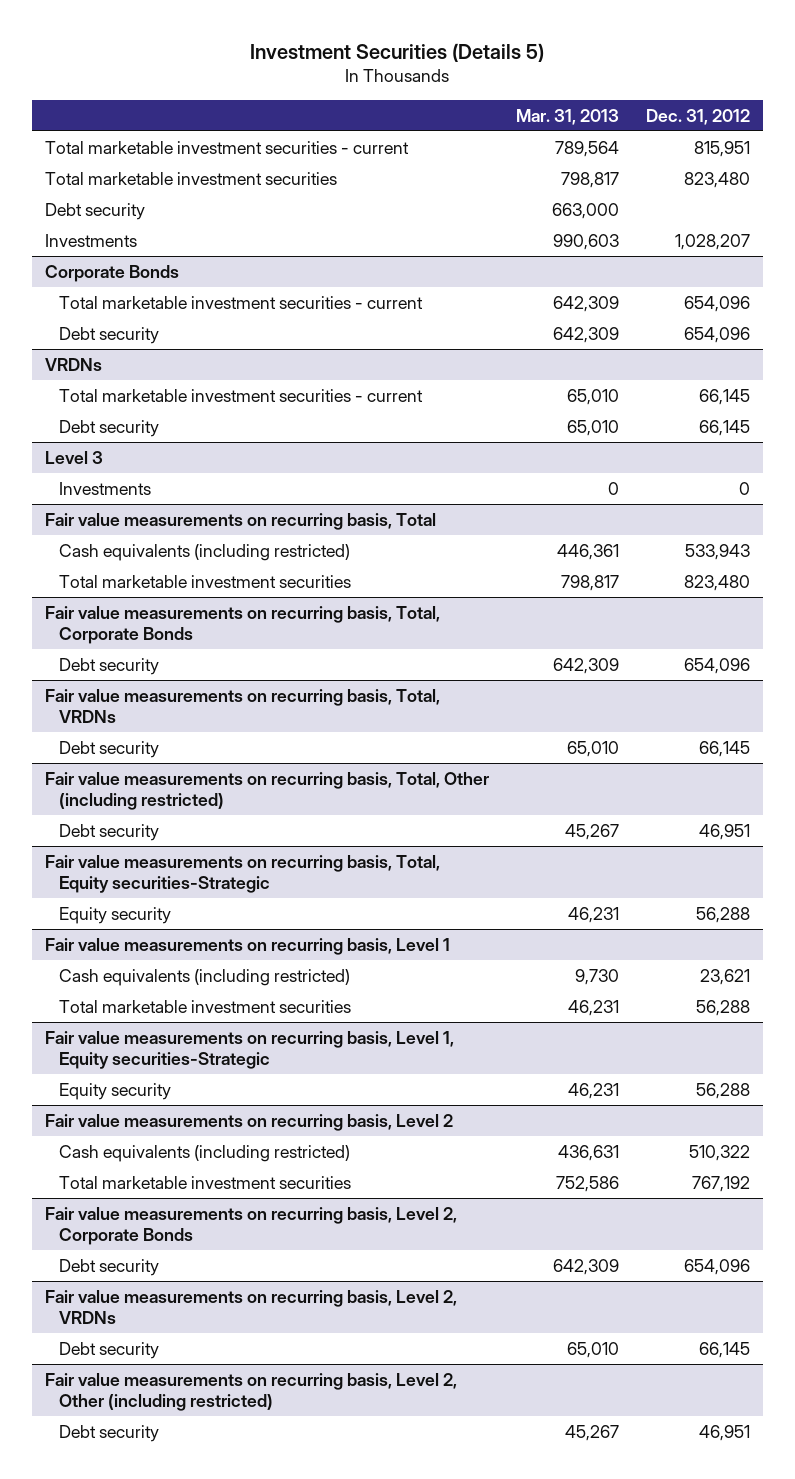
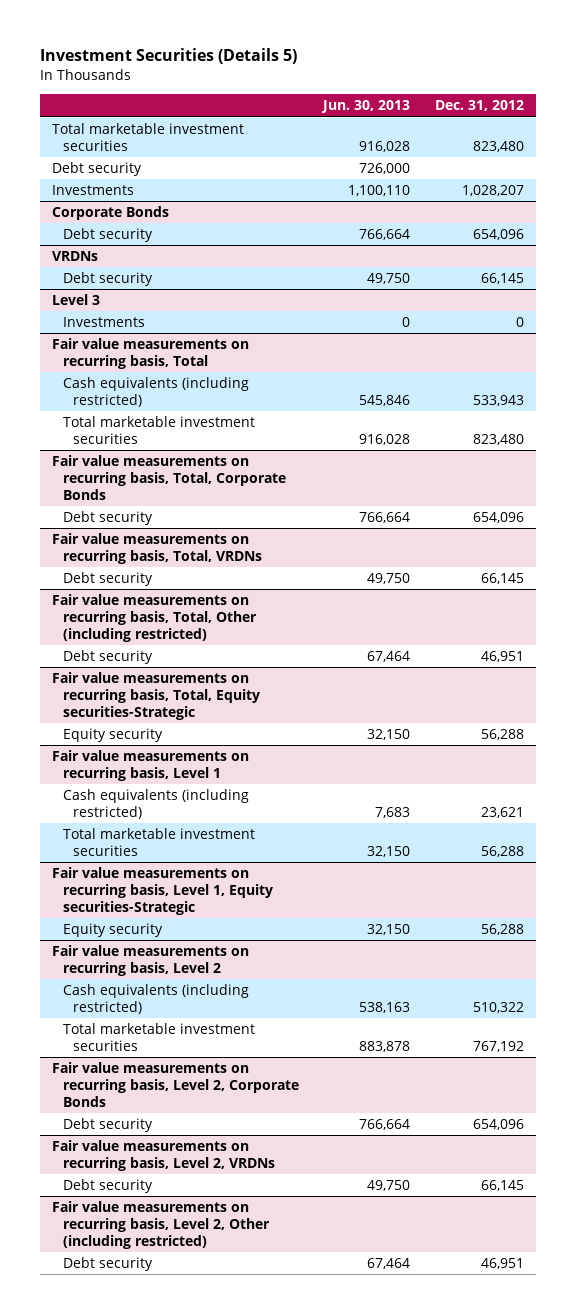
[515,108,619,125] Mar. 31, 2013 -> none
none -> [321,100,411,114] Jun. 30, 2013
[45,140,410,154] Total marketable investment securities - current -> none
[59,295,424,309] Total marketable investment securities - current -> none
[59,388,424,402] Total marketable investment securities - current -> none

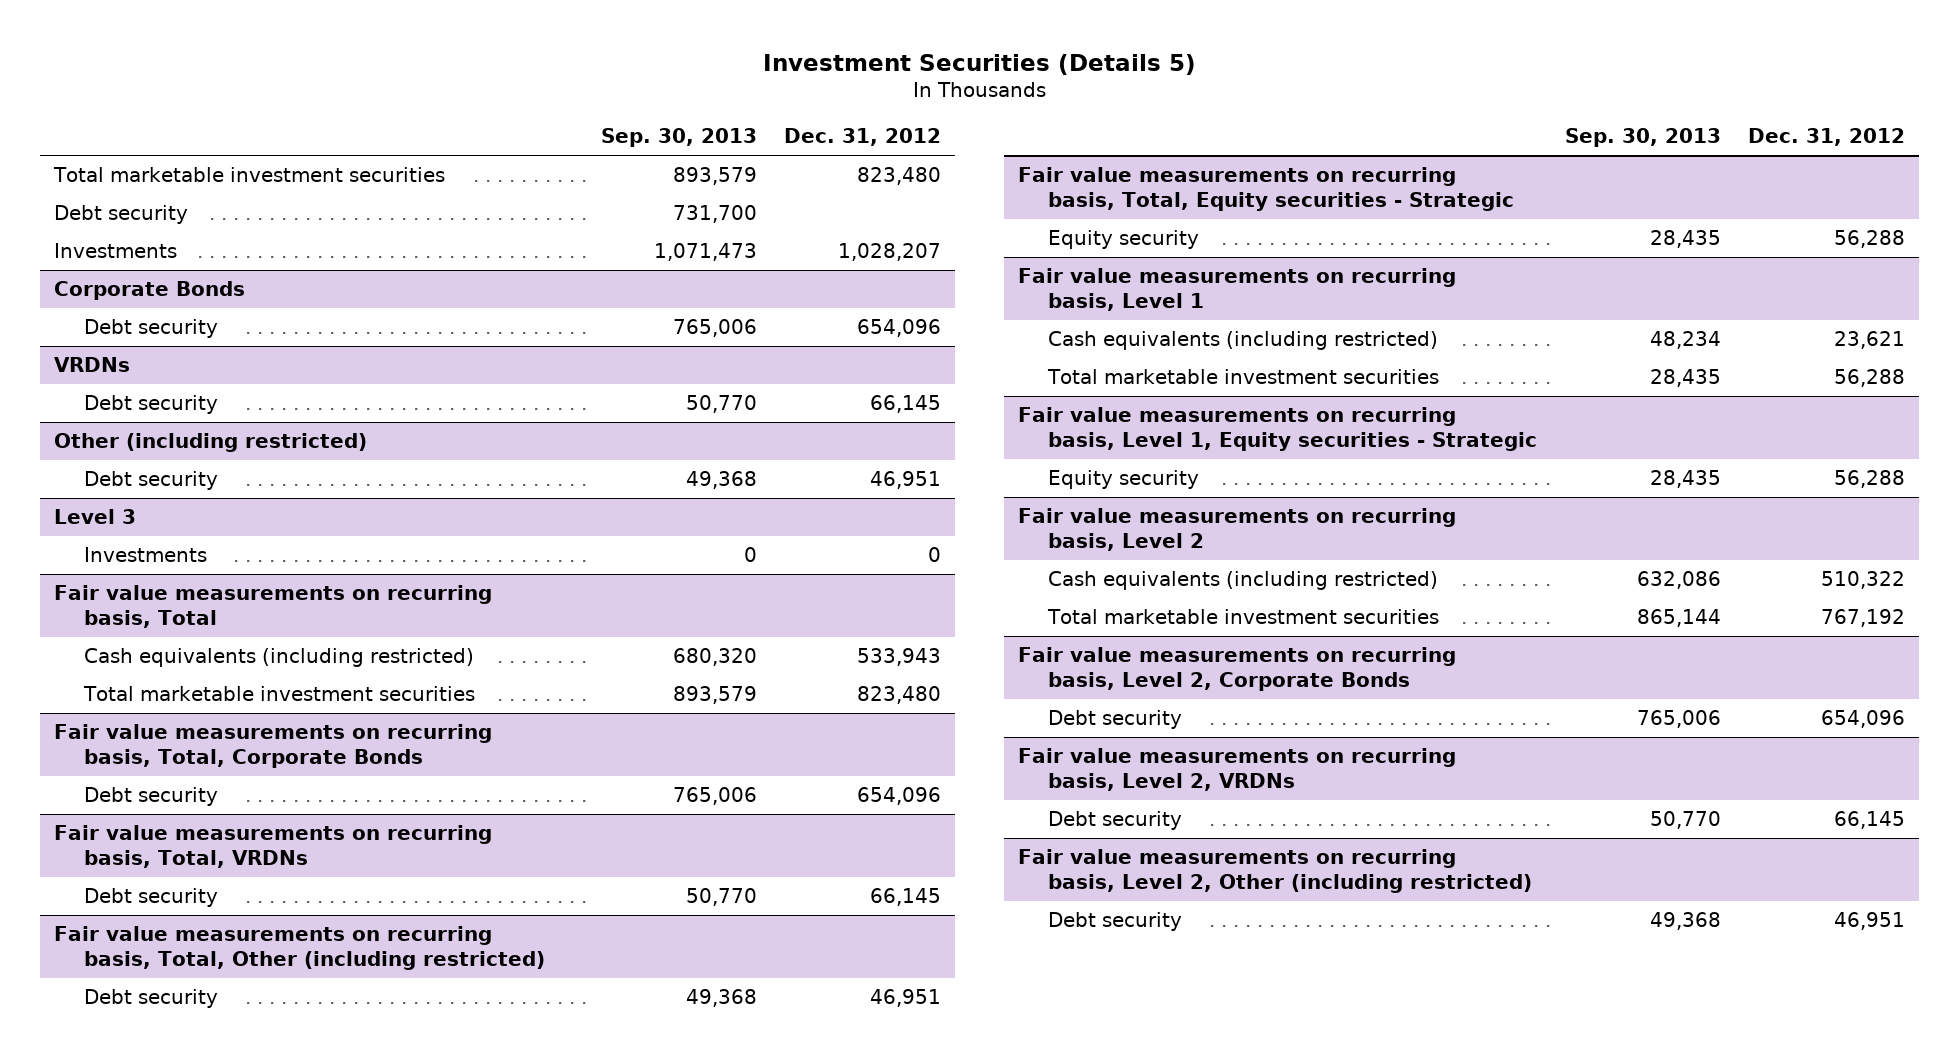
[321,100,411,114] Jun. 30, 2013 -> none
none -> [600,128,757,148] Sep. 30, 2013
none -> [53,433,367,453] Other (including restricted)
none -> [84,471,219,491] Debt security
[51,672,260,720] Fair value measurements on recurring basis, Total, Equity securities-Strategic -> [1017,167,1515,212] Fair value measurements on recurring basis, Total, Equity securities - Strategic
[51,867,273,915] Fair value measurements on recurring basis, Level 1, Equity securities-Strategic -> [1017,407,1538,452] Fair value measurements on recurring basis, Level 1, Equity securities - Strategic

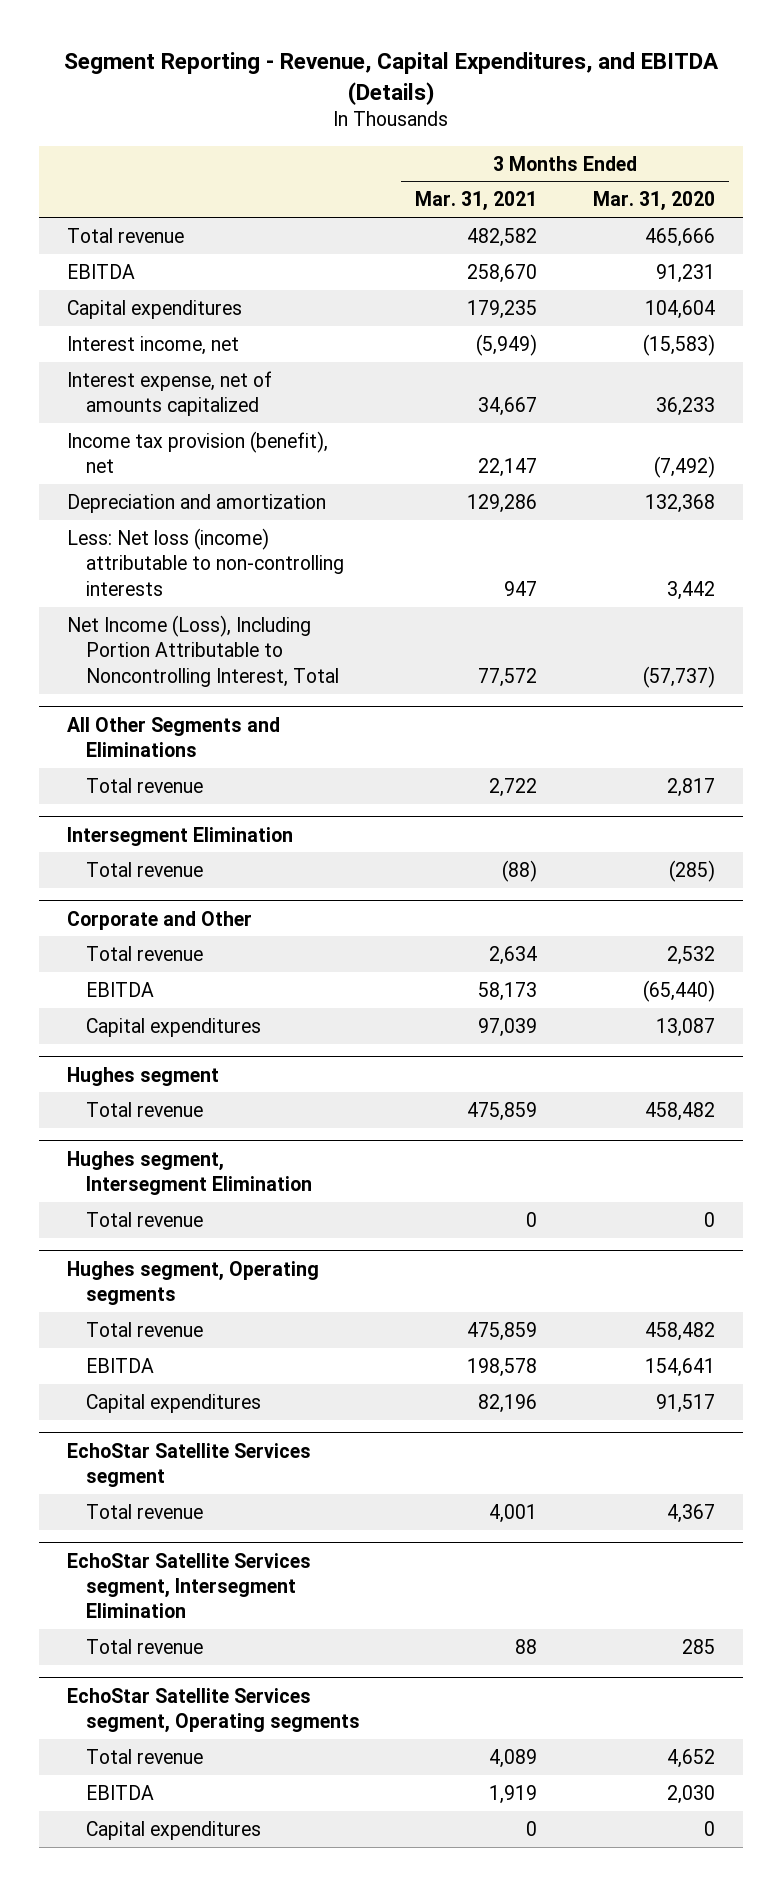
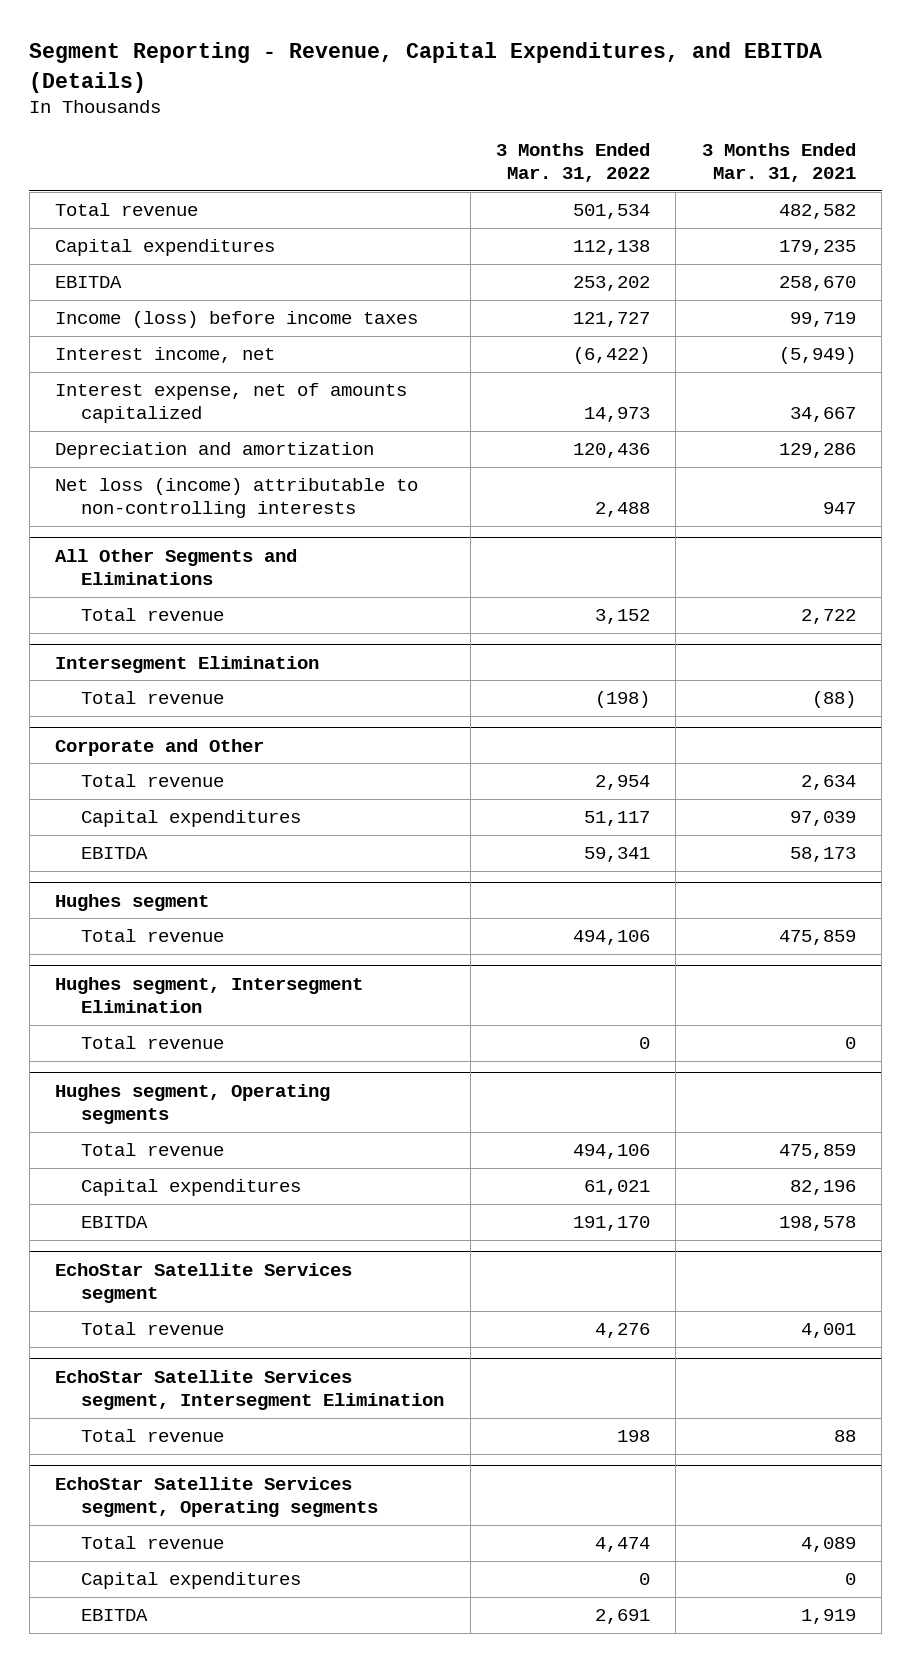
[593,191,716,212] Mar. 31, 2020 -> none
none -> [496,142,651,183] 3 Months Ended Mar. 31, 2022
[66,263,135,279] EBITDA -> [55,276,123,289] EBITDA
none -> [55,311,419,329] Income (loss) before income taxes
[66,430,328,474] Income tax provision (benefit), net -> none
[66,614,339,687] Net Income (Loss), Including Portion Attributable to Noncontrolling Interest, Total -> none
[66,527,344,596] Less: Net loss (income) attributable to non-controlling interests -> [55,478,419,519] Net loss (income) attributable to non-controlling interests
[85,981,154,997] EBITDA -> [81,847,149,860] EBITDA
[85,1357,154,1373] EBITDA -> [81,1216,149,1229] EBITDA
[85,1784,154,1800] EBITDA -> [81,1609,149,1622] EBITDA

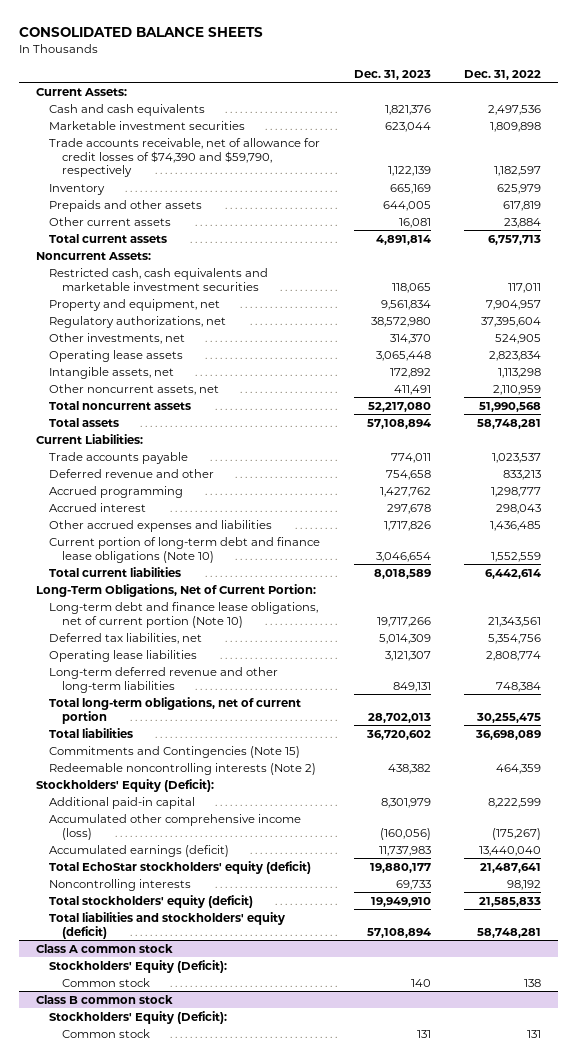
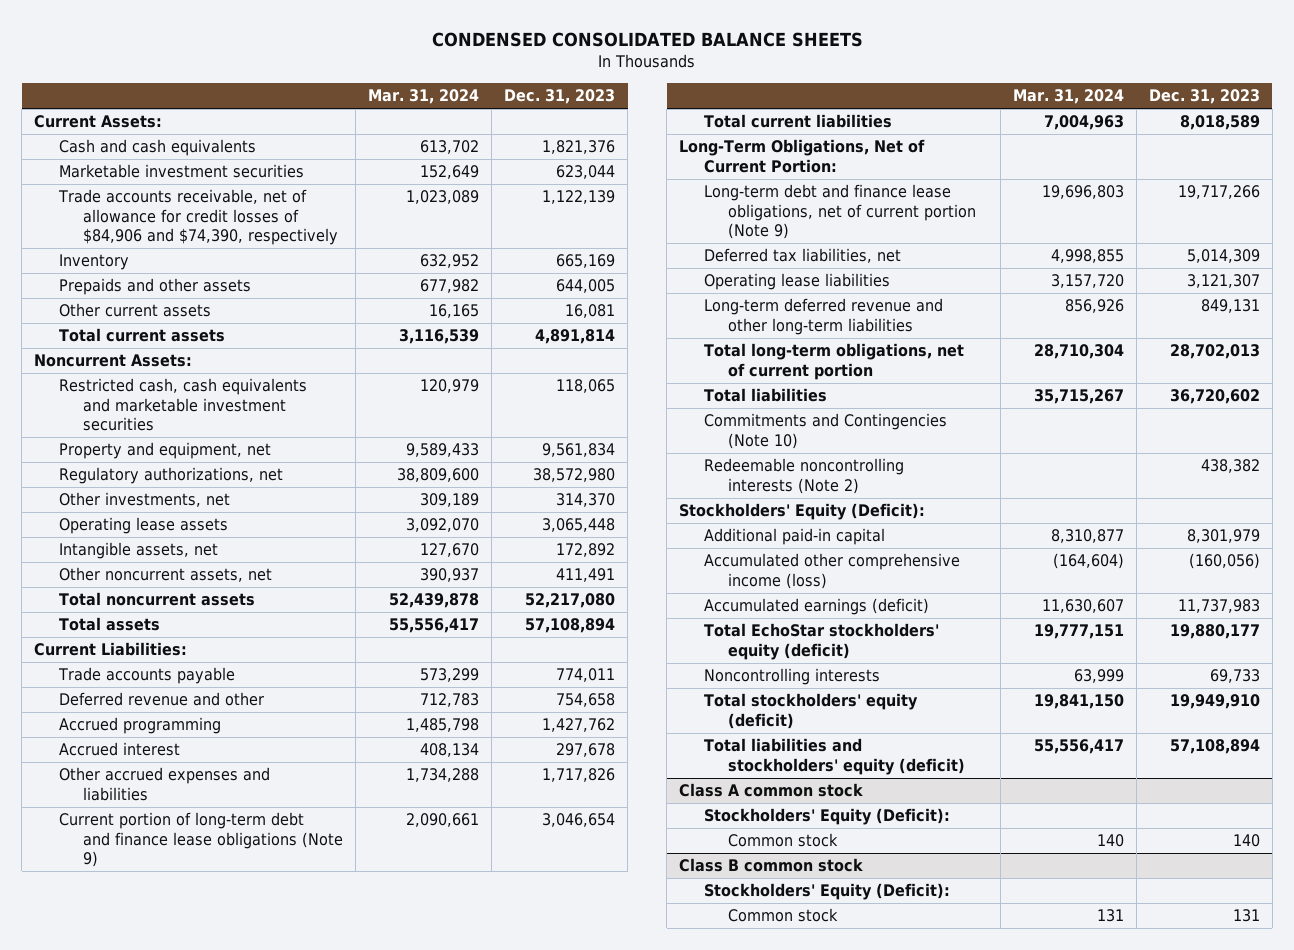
[19,27,264,38] CONSOLIDATED BALANCE SHEETS -> [432,32,864,48] CONDENSED CONSOLIDATED BALANCE SHEETS
[464,69,542,80] Dec. 31, 2022 -> none
none -> [368,89,480,105] Mar. 31, 2024
[48,137,320,178] Trade accounts receivable, net of allowance for credit losses of $74,390 and $59,790, respectively -> [57,189,339,246] Trade accounts receivable, net of allowance for credit losses of $84,906 and $74,390, respectively
[48,536,320,563] Current portion of long-term debt and finance lease obligations (Note 10) -> [58,812,344,868] Current portion of long-term debt and finance lease obligations (Note 9)
[48,601,318,628] Long-term debt and finance lease obligations, net of current portion (Note 10) -> [703,184,976,240] Long-term debt and finance lease obligations, net of current portion (Note 9)
[48,745,300,758] Commitments and Contingencies (Note 15) -> [703,413,947,449] Commitments and Contingencies (Note 10)

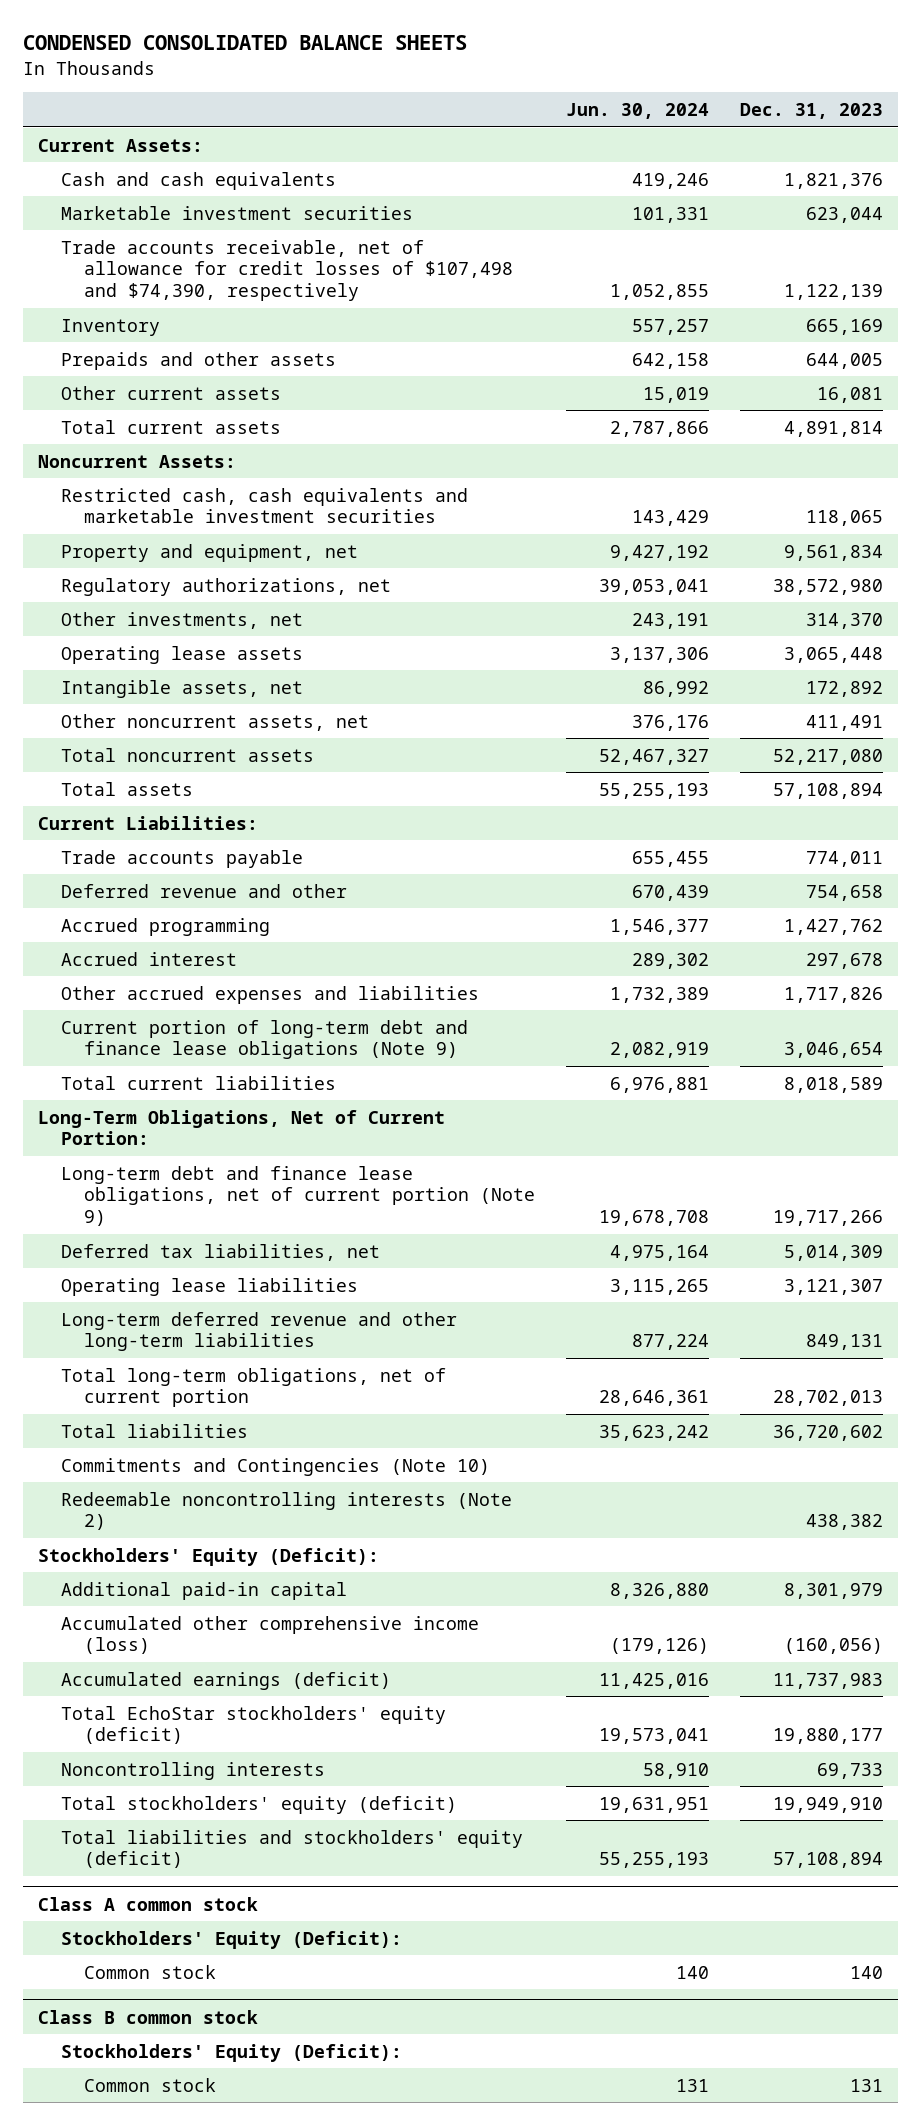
[368,89,480,105] Mar. 31, 2024 -> none
none -> [565,103,709,120] Jun. 30, 2024
[57,189,339,246] Trade accounts receivable, net of allowance for credit losses of $84,906 and $74,390, respectively -> [61,239,514,302] Trade accounts receivable, net of allowance for credit losses of $107,498 and $74,390, respectively

